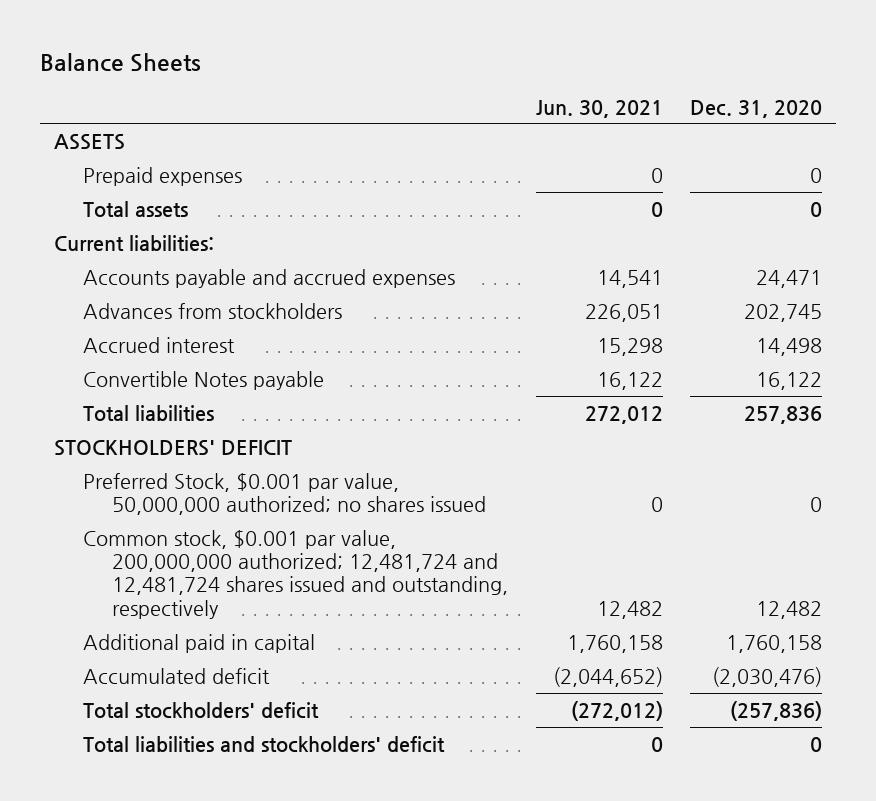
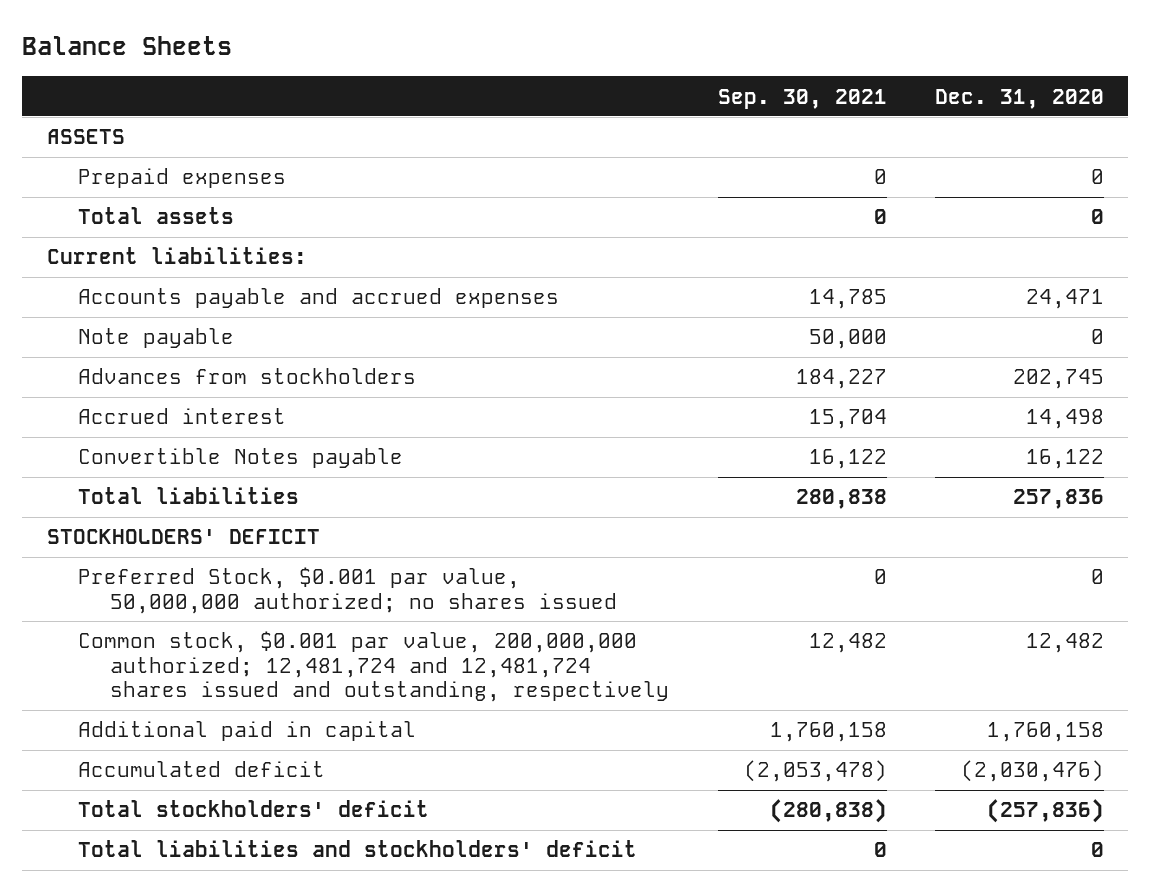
[535,99,663,118] Jun. 30, 2021 -> none
none -> [717,88,887,109] Sep. 30, 2021
none -> [78,328,235,349] Note payable

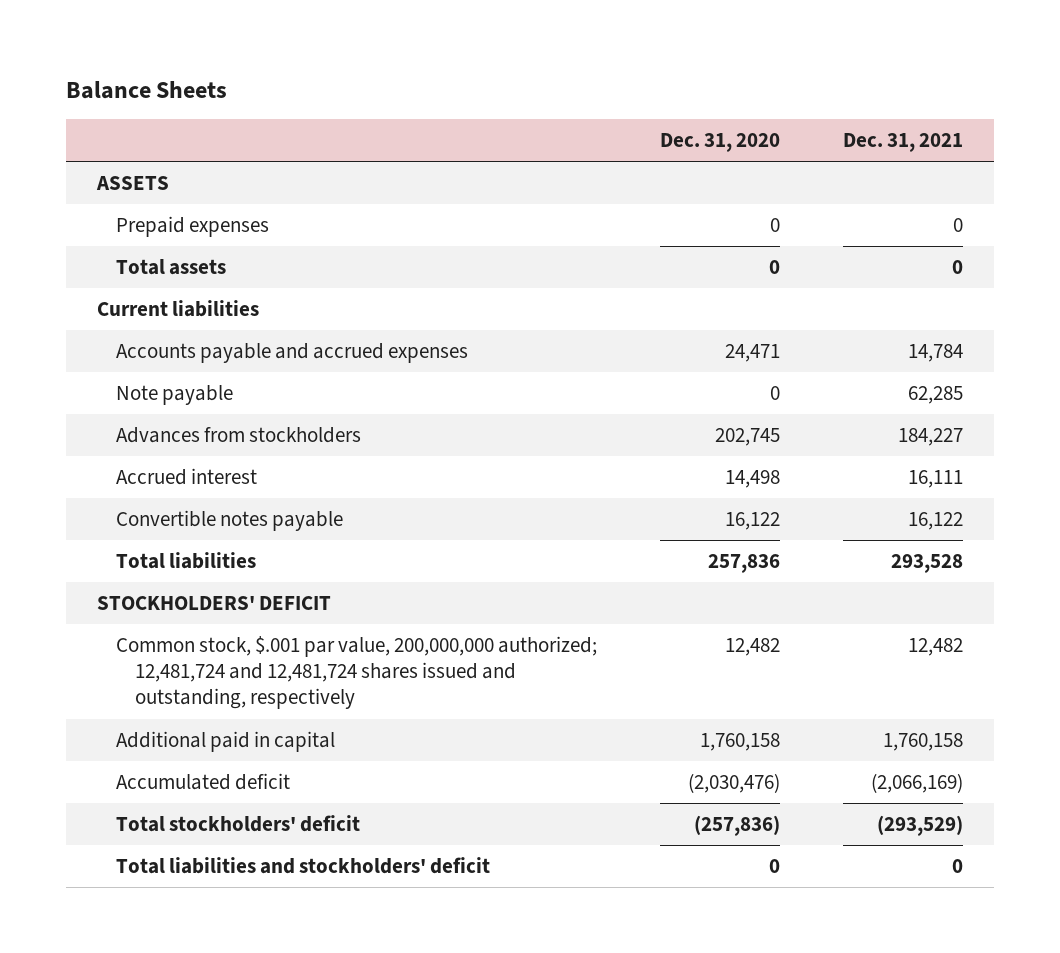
[717,88,887,109] Sep. 30, 2021 -> none
none -> [842,133,963,153] Dec. 31, 2021
[46,247,307,265] Current liabilities: -> [97,300,260,318] Current liabilities
[78,448,404,469] Convertible Notes payable -> [115,510,343,532] Convertible notes payable
[78,567,618,614] Preferred Stock, $0.001 par value, 50,000,000 authorized; no shares issued -> none
[78,631,670,703] Common stock, $0.001 par value, 200,000,000 authorized; 12,481,724 and 12,481,724 shares issued and outstanding, respectively -> [115,636,597,710] Common stock, $.001 par value, 200,000,000 authorized; 12,481,724 and 12,481,724 shares issued and outstanding, respectively

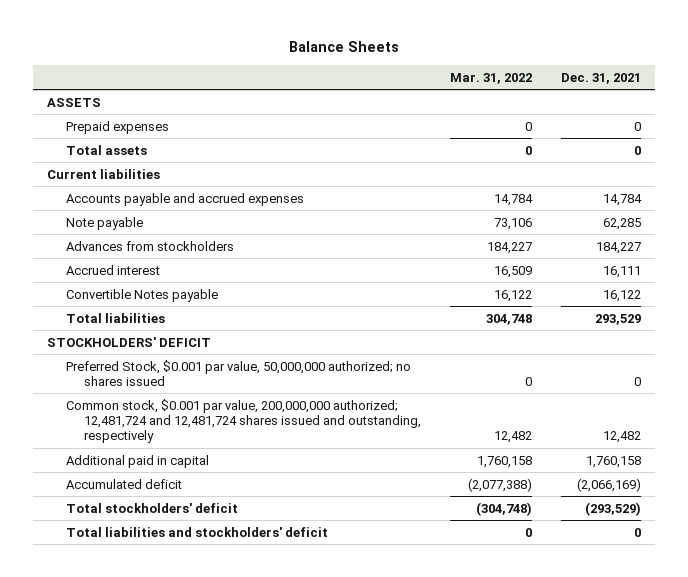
[659,133,780,153] Dec. 31, 2020 -> none
none -> [449,72,532,84] Mar. 31, 2022
[115,510,343,532] Convertible notes payable -> [65,288,218,302] Convertible Notes payable
[890,554,963,574] 293,528 -> [594,313,641,325] 293,529
none -> [65,359,411,386] Preferred Stock, $0.001 par value, 50,000,000 authorized; no shares issued
[115,636,597,710] Common stock, $.001 par value, 200,000,000 authorized; 12,481,724 and 12,481,724 shares issued and outstanding, respectively -> [65,398,422,444] Common stock, $0.001 par value, 200,000,000 authorized; 12,481,724 and 12,481,724 shares issued and outstanding, respectively

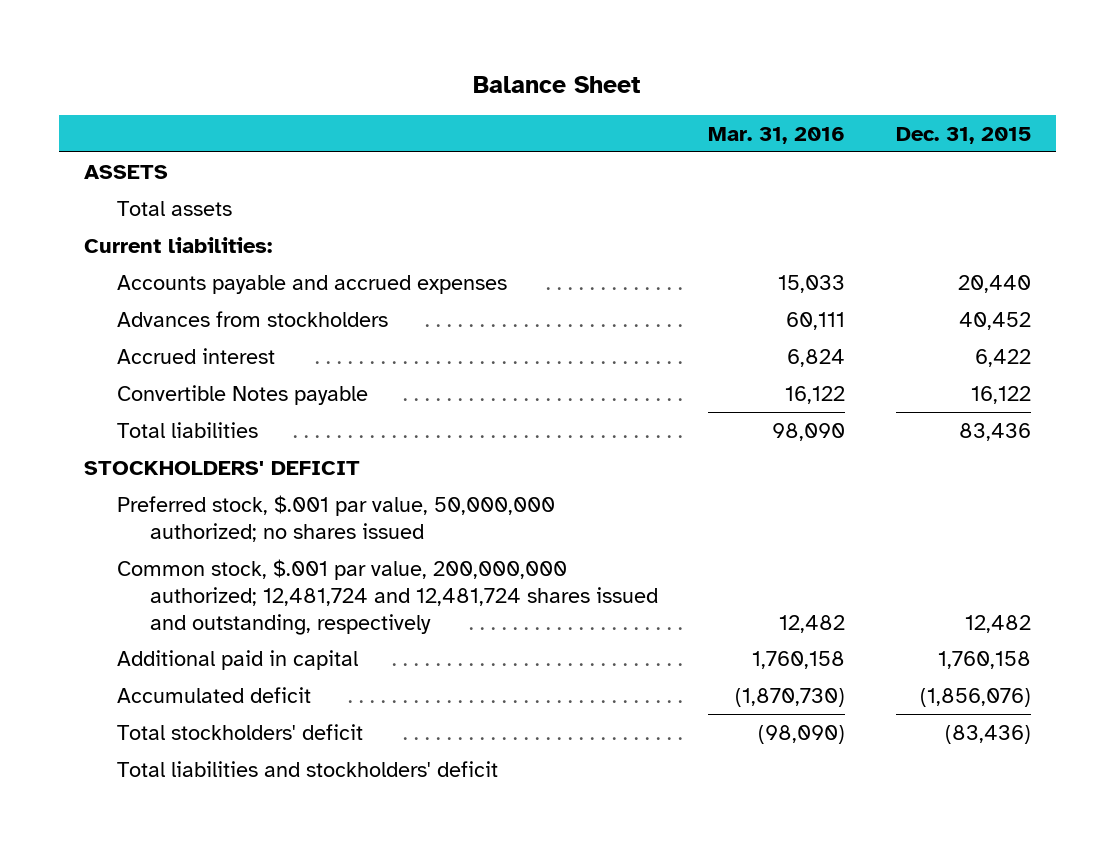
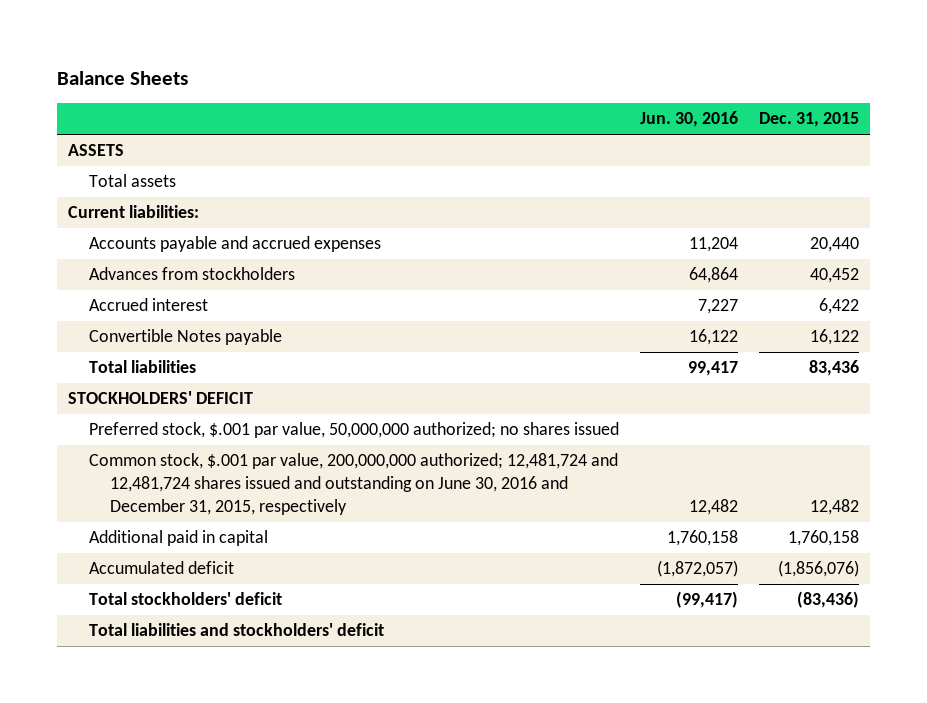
[473,76,641,94] Balance Sheet -> [57,70,189,85] Balance Sheets
[708,126,846,144] Mar. 31, 2016 -> none
none -> [639,111,738,128] Jun. 30, 2016
[117,558,658,635] Common stock, $.001 par value, 200,000,000 authorized; 12,481,724 and 12,481,724 shares issued and outstanding, respectively -> [88,453,618,515] Common stock, $.001 par value, 200,000,000 authorized; 12,481,724 and 12,481,724 shares issued and outstanding on June 30, 2016 and December 31, 2015, respectively

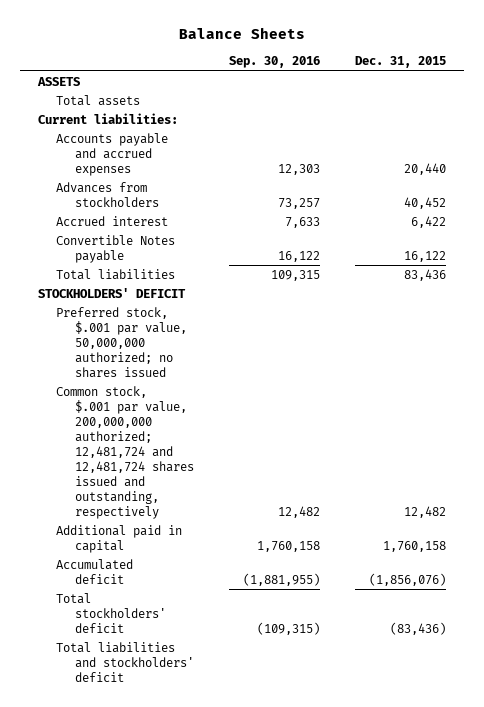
[639,111,738,128] Jun. 30, 2016 -> none
none -> [228,56,320,69] Sep. 30, 2016
[88,453,618,515] Common stock, $.001 par value, 200,000,000 authorized; 12,481,724 and 12,481,724 shares issued and outstanding on June 30, 2016 and December 31, 2015, respectively -> [56,385,194,519] Common stock, $.001 par value, 200,000,000 authorized; 12,481,724 and 12,481,724 shares issued and outstanding, respectively

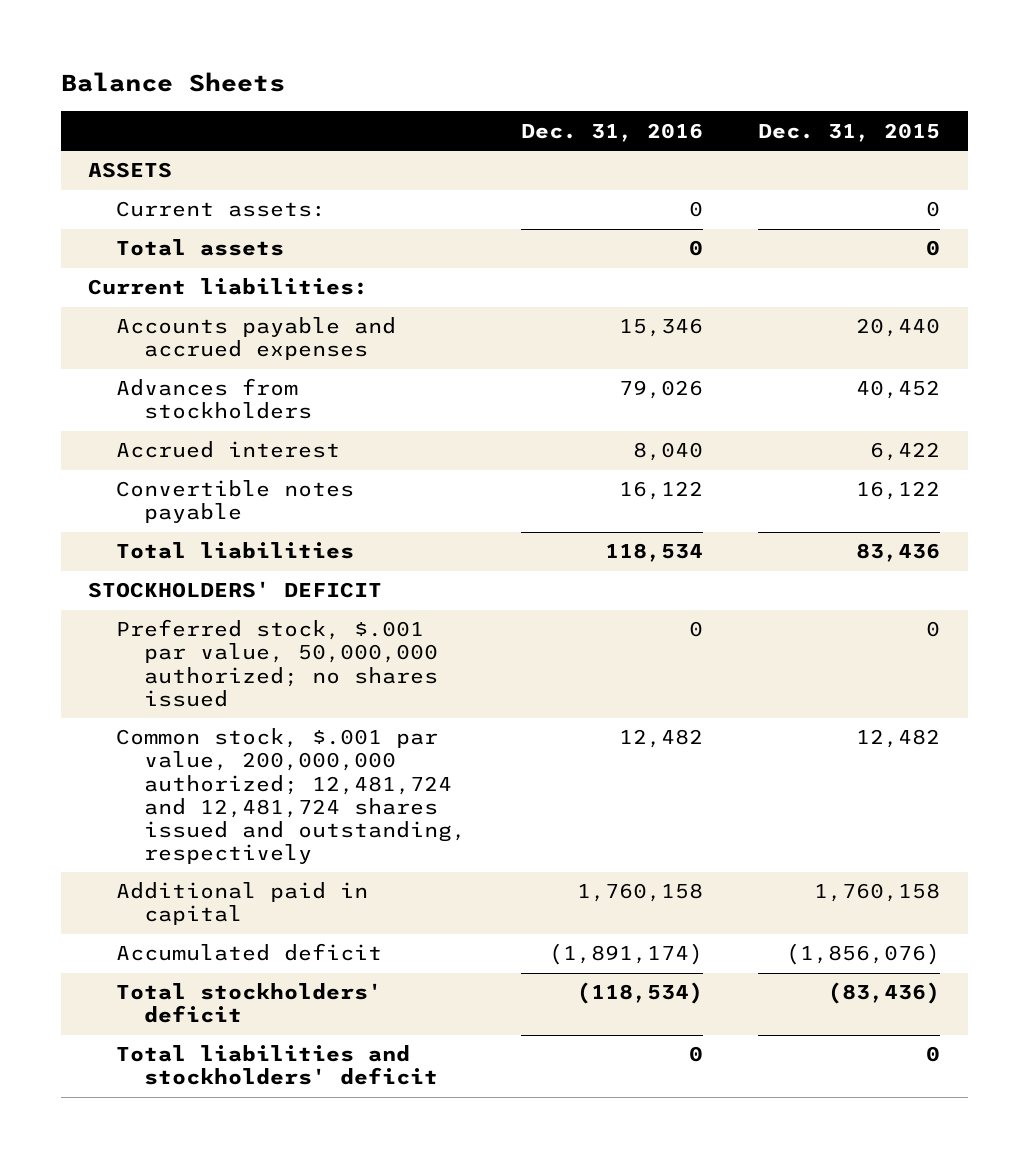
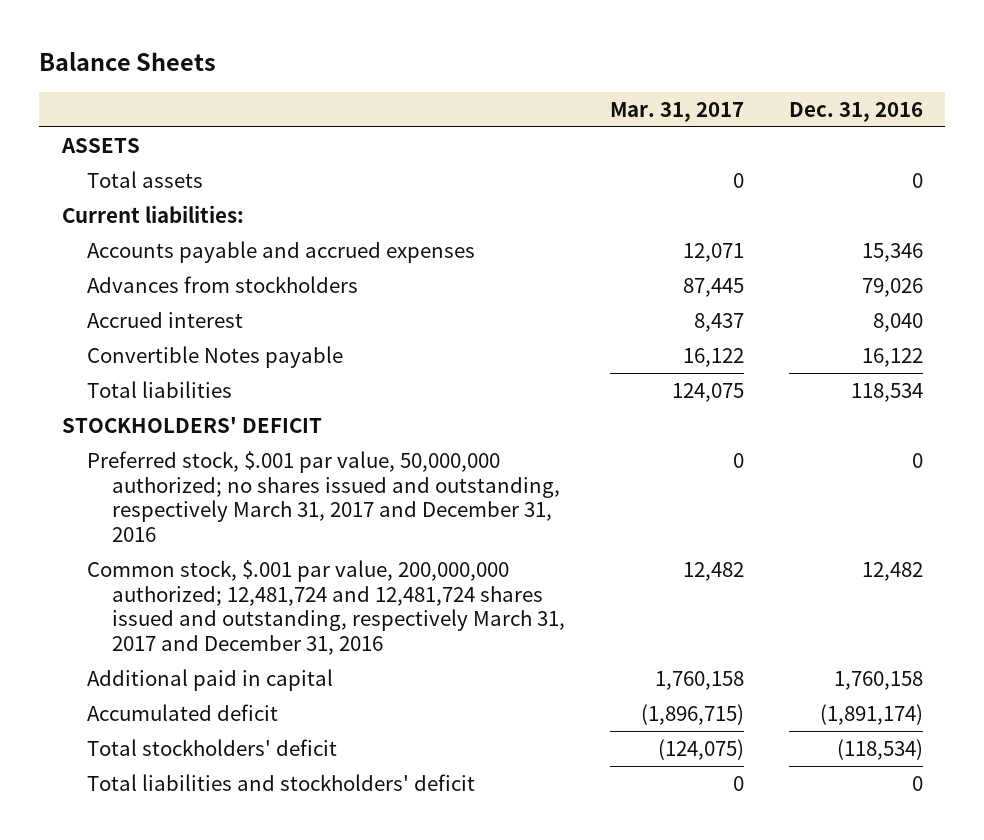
[758,122,941,142] Dec. 31, 2015 -> none
none -> [609,101,744,122] Mar. 31, 2017
[116,201,327,218] Current assets: -> none
[116,480,355,524] Convertible notes payable -> [86,346,343,369] Convertible Notes payable
[116,619,439,707] Preferred stock, $.001 par value, 50,000,000 authorized; no shares issued -> [86,451,560,542] Preferred stock, $.001 par value, 50,000,000 authorized; no shares issued and outstanding, respectively March 31, 2017 and December 31, 2016
[116,728,467,865] Common stock, $.001 par value, 200,000,000 authorized; 12,481,724 and 12,481,724 shares issued and outstanding, respectively -> [86,560,565,655] Common stock, $.001 par value, 200,000,000 authorized; 12,481,724 and 12,481,724 shares issued and outstanding, respectively March 31, 2017 and December 31, 2016

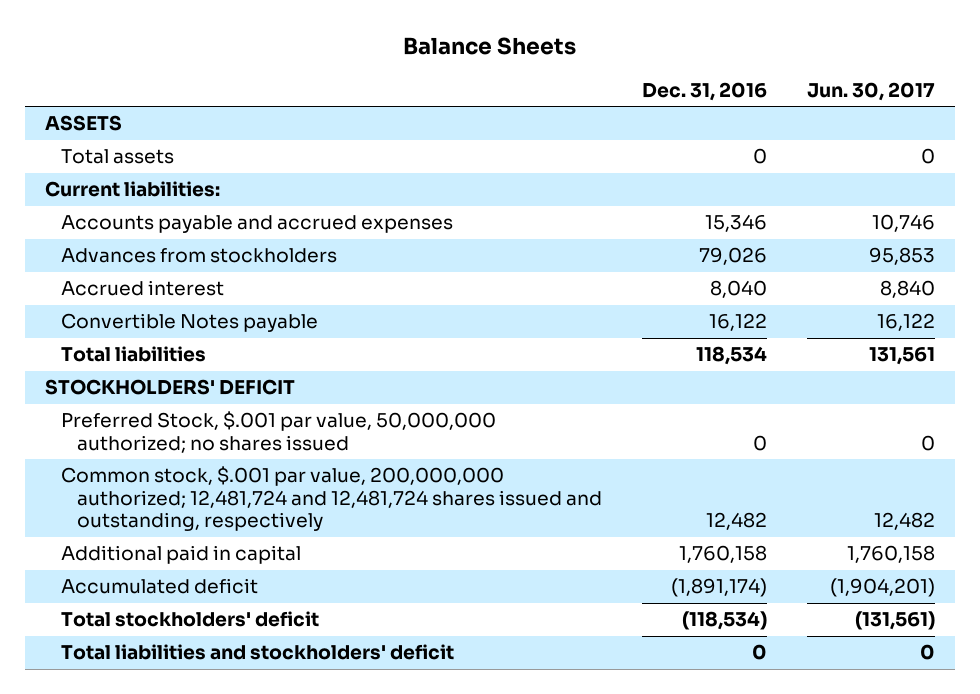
[609,101,744,122] Mar. 31, 2017 -> none
none -> [807,81,936,101] Jun. 30, 2017
[86,451,560,542] Preferred stock, $.001 par value, 50,000,000 authorized; no shares issued and outstanding, respectively March 31, 2017 and December 31, 2016 -> [60,411,496,453] Preferred Stock, $.001 par value, 50,000,000 authorized; no shares issued
[86,560,565,655] Common stock, $.001 par value, 200,000,000 authorized; 12,481,724 and 12,481,724 shares issued and outstanding, respectively March 31, 2017 and December 31, 2016 -> [60,466,602,532] Common stock, $.001 par value, 200,000,000 authorized; 12,481,724 and 12,481,724 shares issued and outstanding, respectively

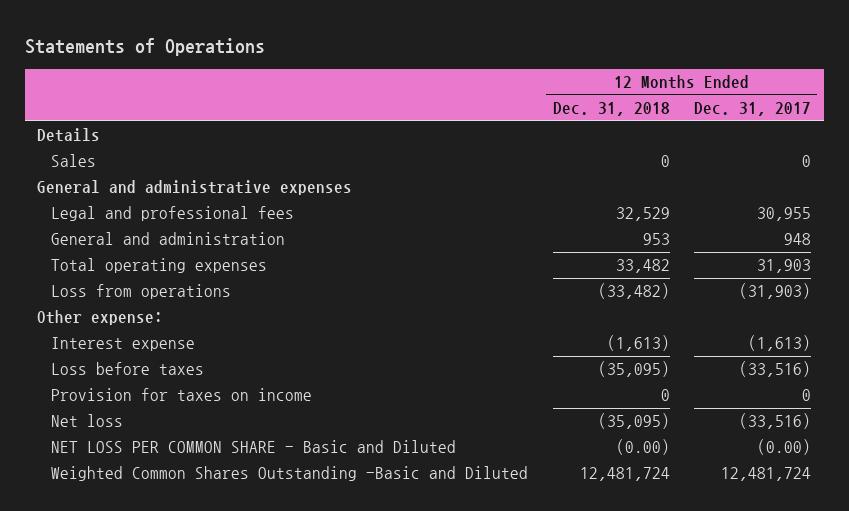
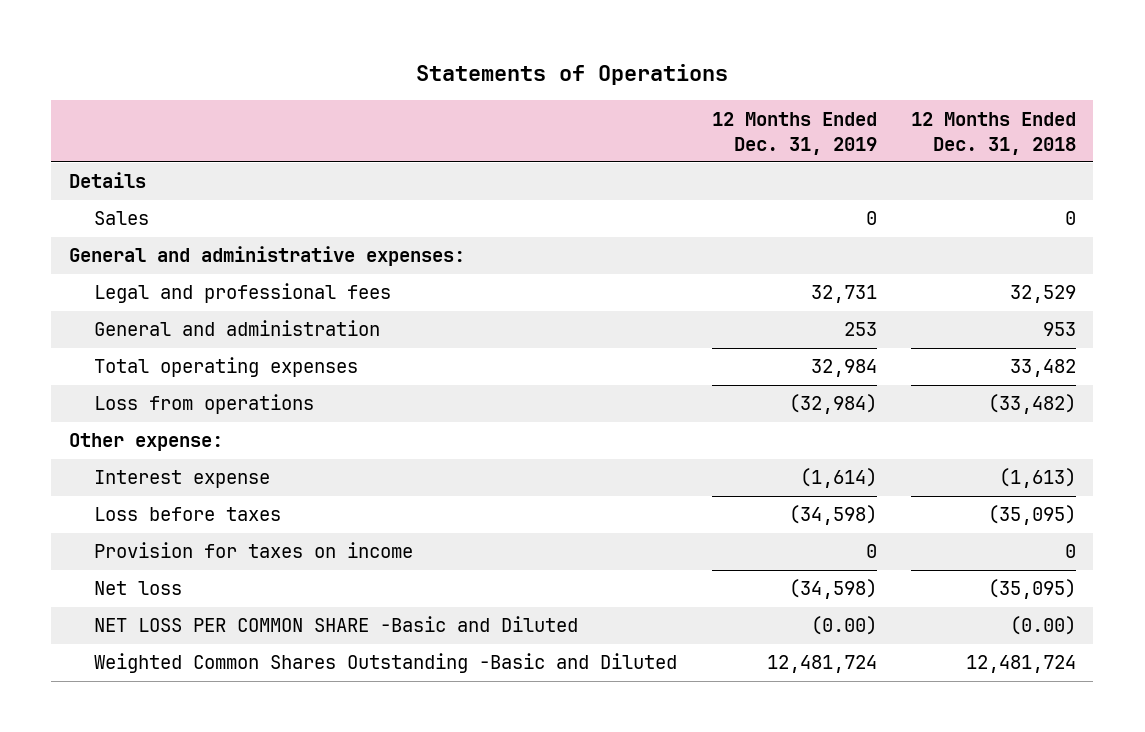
[694,102,812,117] Dec. 31, 2017 -> none
none -> [711,111,877,155] 12 Months Ended Dec. 31, 2019
[37,180,353,196] General and administrative expenses -> [68,246,465,267] General and administrative expenses:
[50,440,456,454] NET LOSS PER COMMON SHARE - Basic and Diluted -> [94,616,579,633] NET LOSS PER COMMON SHARE -Basic and Diluted

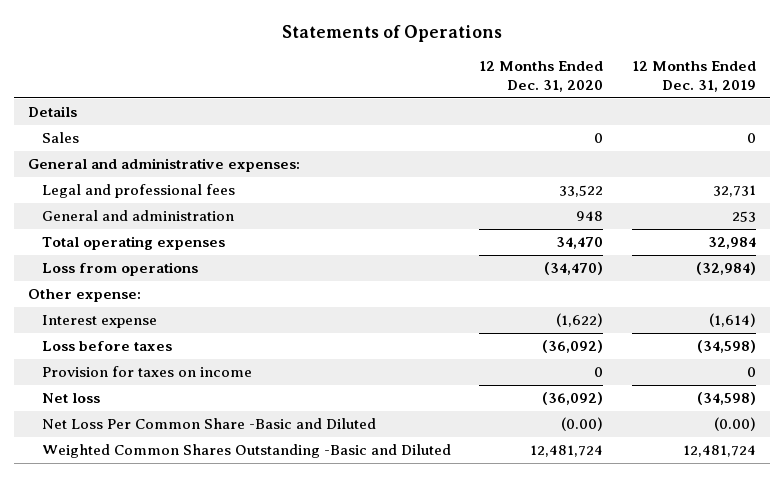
[911,111,1077,155] 12 Months Ended Dec. 31, 2018 -> none
none -> [479,61,604,92] 12 Months Ended Dec. 31, 2020
[94,616,579,633] NET LOSS PER COMMON SHARE -Basic and Diluted -> [42,418,377,430] Net Loss Per Common Share -Basic and Diluted

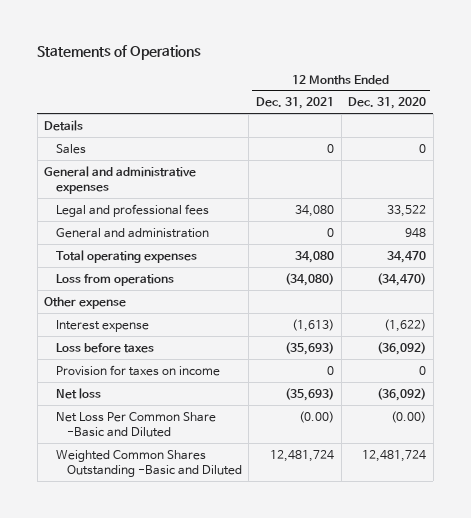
[631,61,756,92] 12 Months Ended Dec. 31, 2019 -> none
none -> [255,97,334,110] Dec. 31, 2021
[28,158,301,173] General and administrative expenses: -> [44,165,197,194] General and administrative expenses
[28,289,142,303] Other expense: -> [44,296,127,309] Other expense

